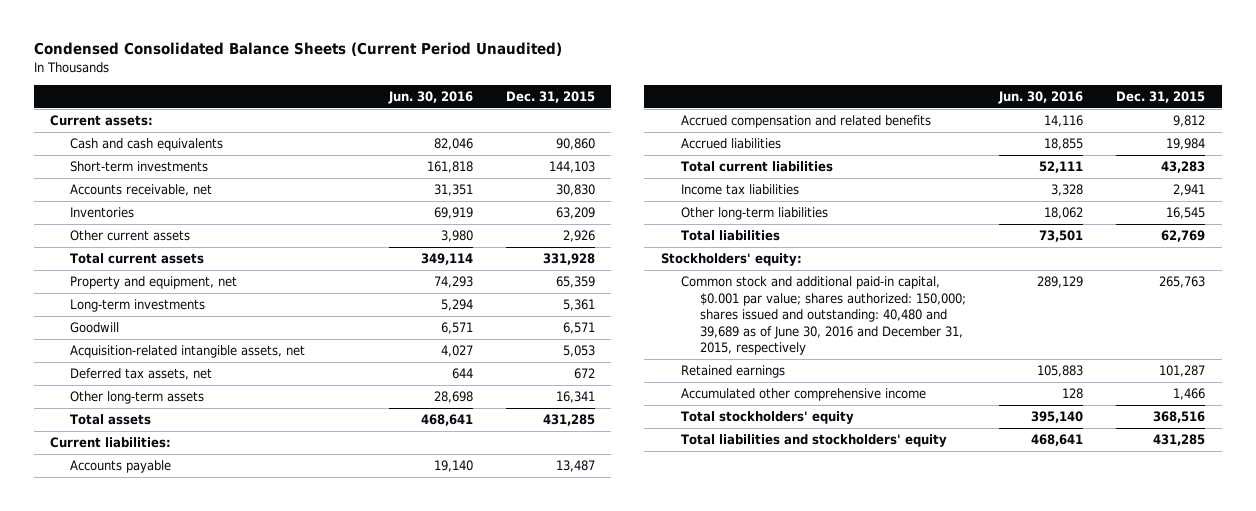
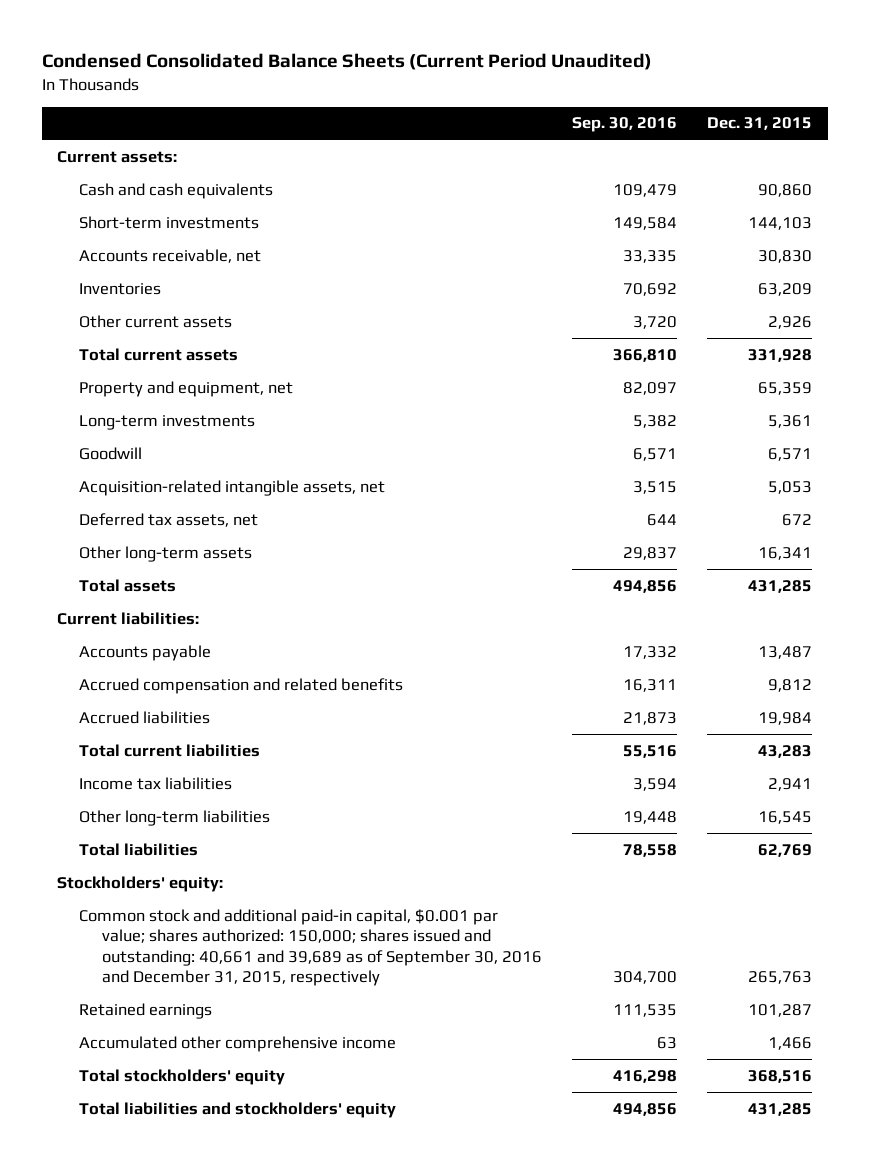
[387,91,473,105] Jun. 30, 2016 -> none
none -> [572,117,678,133] Sep. 30, 2016
[680,276,967,356] Common stock and additional paid-in capital, $0.001 par value; shares authorized: 150,000; shares issued and outstanding: 40,480 and 39,689 as of June 30, 2016 and December 31, 2015, respectively -> [79,908,542,987] Common stock and additional paid-in capital, $0.001 par value; shares authorized: 150,000; shares issued and outstanding: 40,661 and 39,689 as of September 30, 2016 and December 31, 2015, respectively

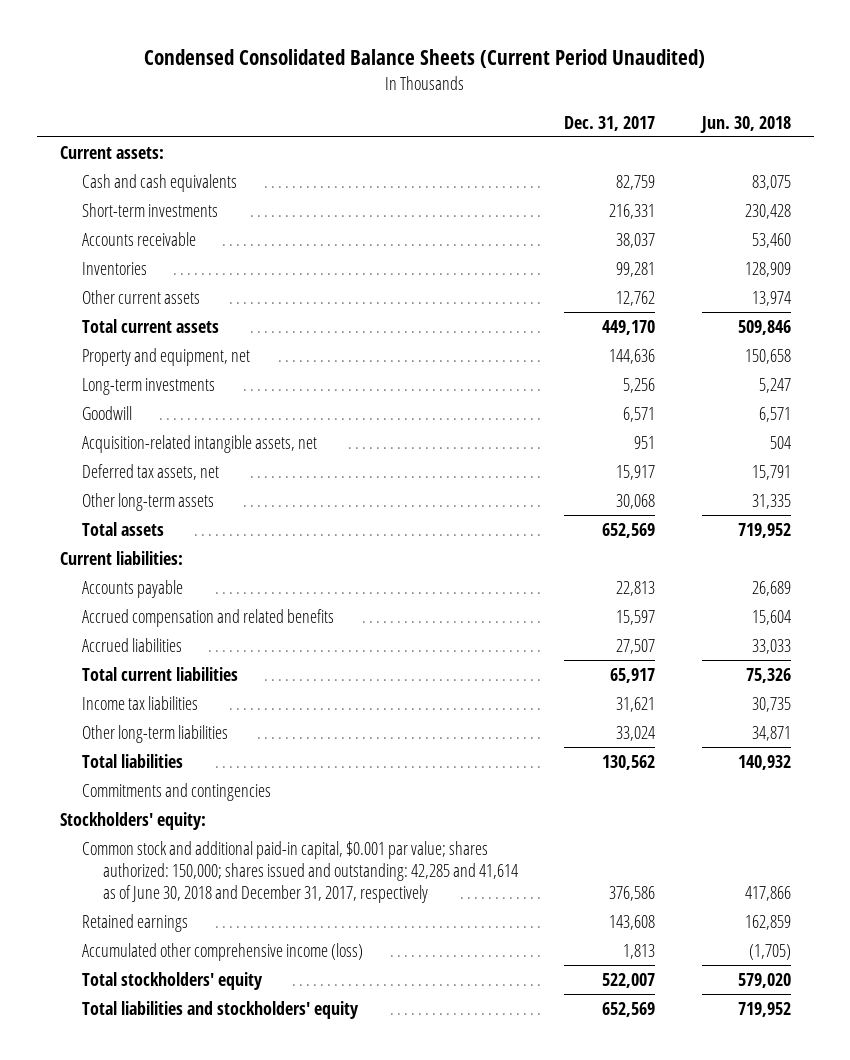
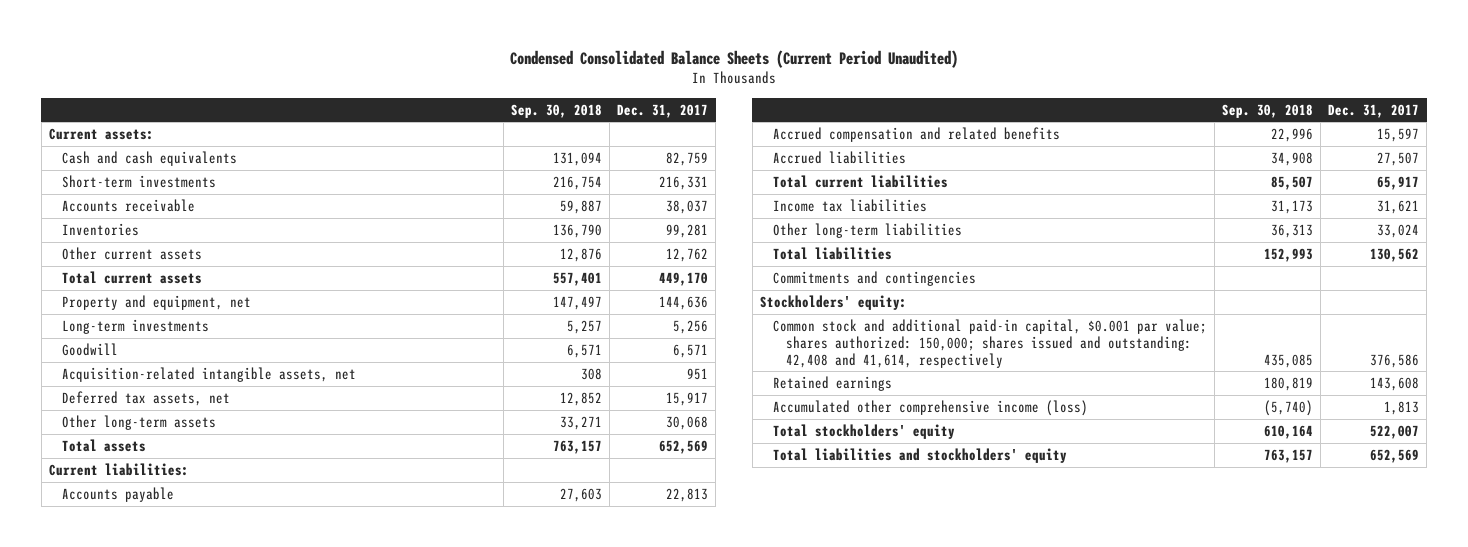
[699,115,791,133] Jun. 30, 2018 -> none
none -> [511,103,603,118] Sep. 30, 2018
[81,840,519,903] Common stock and additional paid-in capital, $0.001 par value; shares authorized: 150,000; shares issued and outstanding: 42,285 and 41,614 as of June 30, 2018 and December 31, 2017, respectively -> [772,318,1207,368] Common stock and additional paid-in capital, $0.001 par value; shares authorized: 150,000; shares issued and outstanding: 42,408 and 41,614, respectively

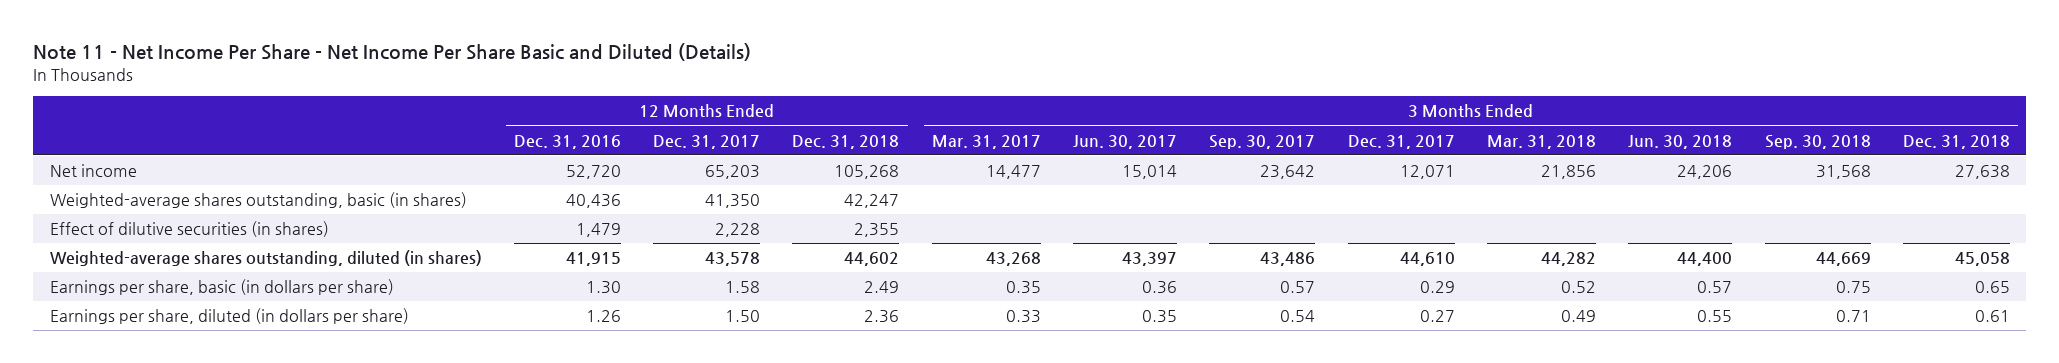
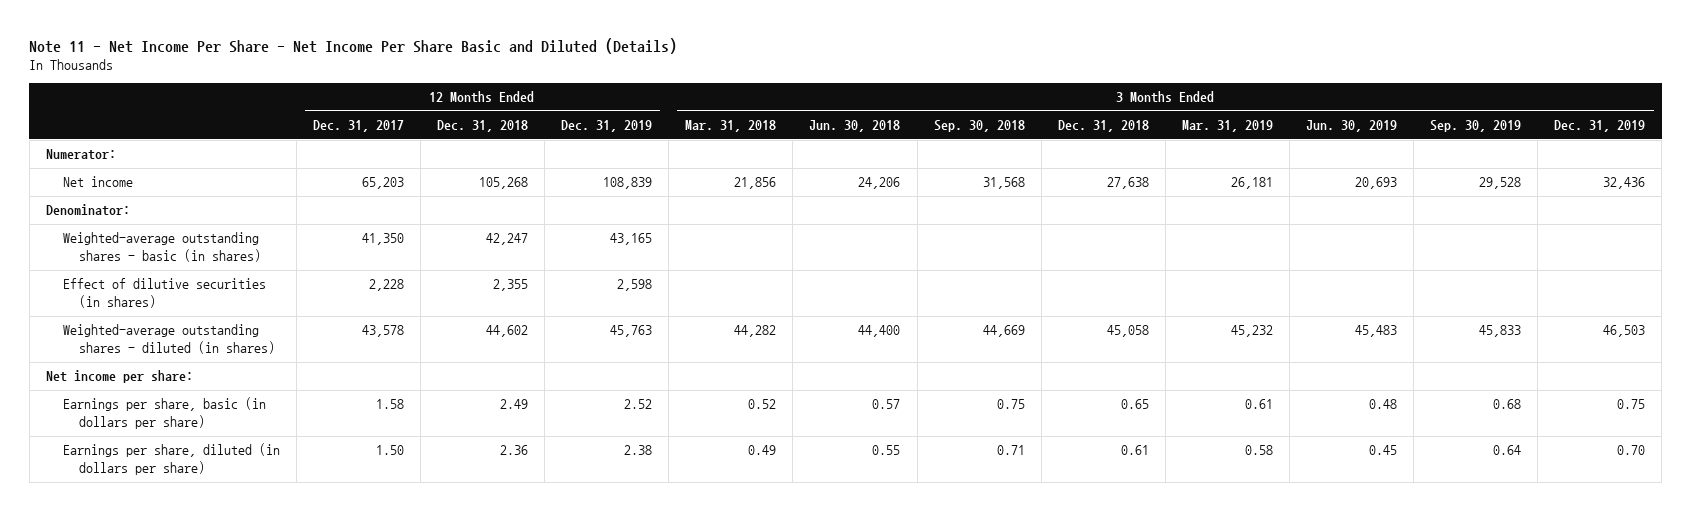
[513,134,621,149] Dec. 31, 2016 -> none
[931,134,1041,149] Mar. 31, 2017 -> none
[1073,134,1178,149] Jun. 30, 2017 -> none
[1209,134,1316,149] Sep. 30, 2017 -> none
[1347,134,1455,149] Dec. 31, 2017 -> none
none -> [561,120,653,133] Dec. 31, 2019
none -> [1181,120,1273,133] Mar. 31, 2019
none -> [1306,120,1398,133] Jun. 30, 2019
none -> [1430,120,1522,133] Sep. 30, 2019
none -> [1554,120,1646,133] Dec. 31, 2019
none -> [46,149,117,161] Numerator:
none -> [46,204,131,217] Denominator:
[49,192,467,209] Weighted-average shares outstanding, basic (in shares) -> [62,232,262,262] Weighted-average outstanding shares - basic (in shares)
[49,250,482,267] Weighted-average shares outstanding, diluted (in shares) -> [62,324,276,354] Weighted-average outstanding shares - diluted (in shares)
none -> [46,370,194,384] Net income per share:

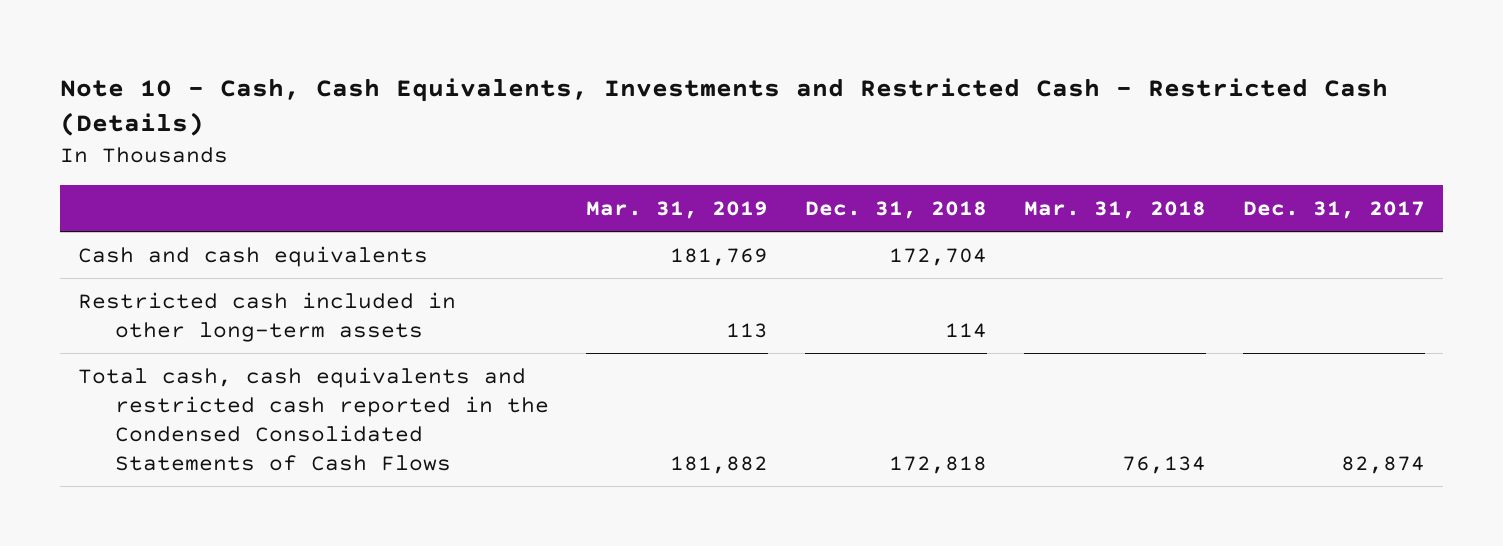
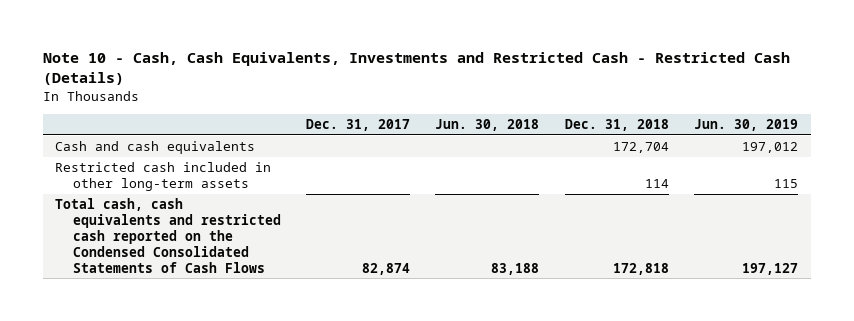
[585,201,768,220] Mar. 31, 2019 -> none
[1023,201,1206,220] Mar. 31, 2018 -> none
none -> [435,119,540,132] Jun. 30, 2018
none -> [694,119,799,132] Jun. 30, 2019
[78,366,549,471] Total cash, cash equivalents and restricted cash reported in the Condensed Consolidated Statements of Cash Flows -> [55,198,281,273] Total cash, cash equivalents and restricted cash reported on the Condensed Consolidated Statements of Cash Flows

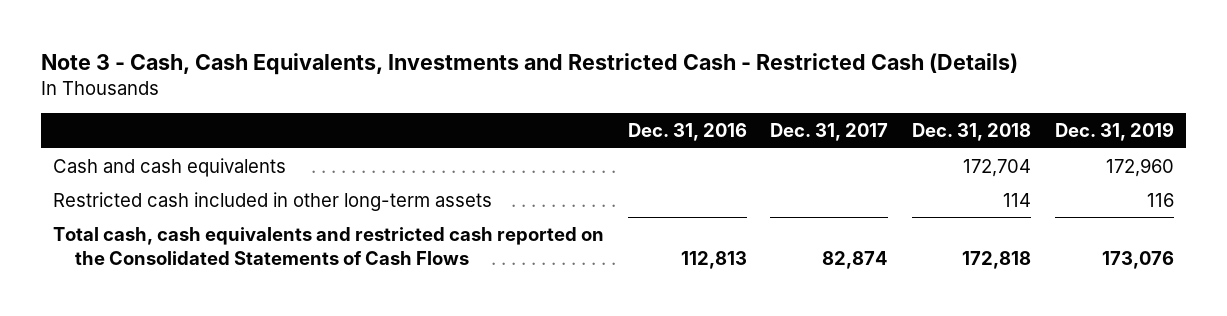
[42,52,790,86] Note 10 - Cash, Cash Equivalents, Investments and Restricted Cash - Restricted Cash (Details) -> [41,52,1019,75] Note 3 - Cash, Cash Equivalents, Investments and Restricted Cash - Restricted Cash (Details)
[435,119,540,132] Jun. 30, 2018 -> none
[694,119,799,132] Jun. 30, 2019 -> none
none -> [627,123,747,142] Dec. 31, 2016
none -> [1054,122,1174,142] Dec. 31, 2019
[55,198,281,273] Total cash, cash equivalents and restricted cash reported on the Condensed Consolidated Statements of Cash Flows -> [52,227,604,265] Total cash, cash equivalents and restricted cash reported on the Consolidated Statements of Cash Flows

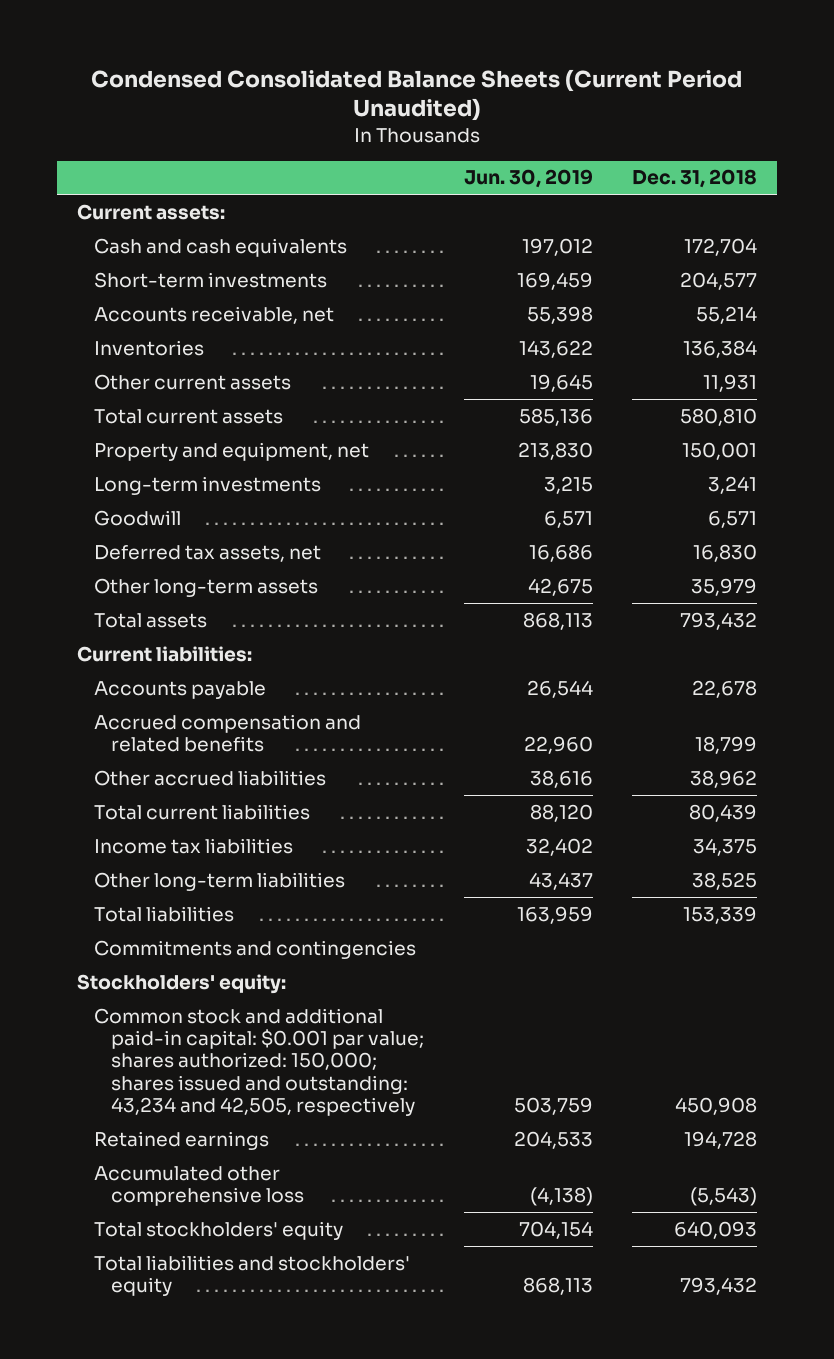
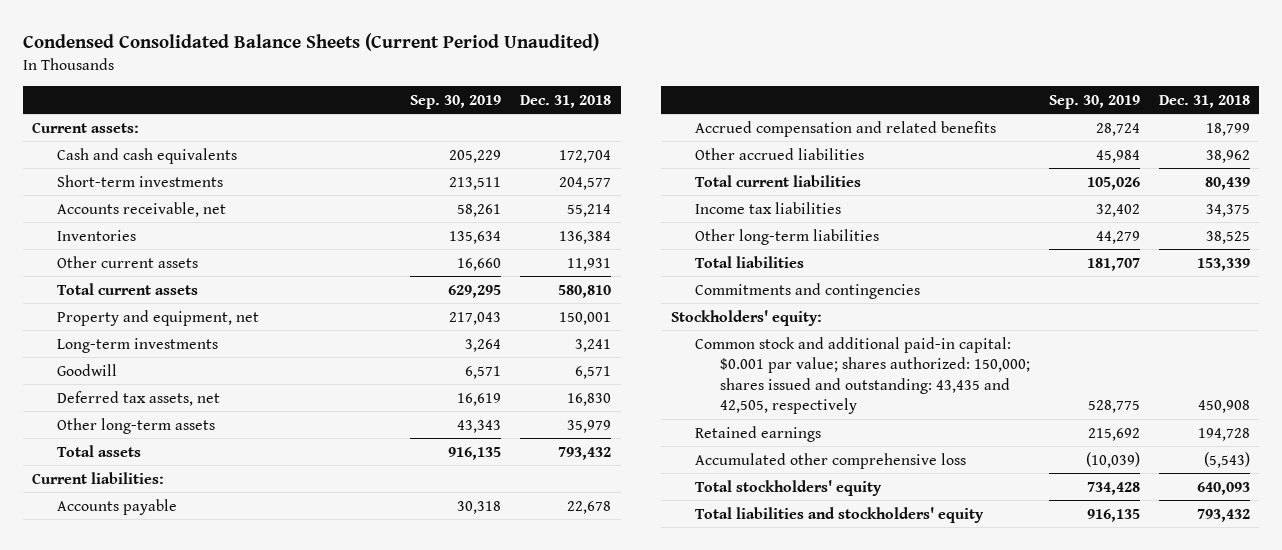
[463,169,593,189] Jun. 30, 2019 -> none
none -> [410,94,502,109] Sep. 30, 2019
[94,1007,425,1116] Common stock and additional paid-in capital: $0.001 par value; shares authorized: 150,000; shares issued and outstanding: 43,234 and 42,505, respectively -> [695,336,1030,415] Common stock and additional paid-in capital: $0.001 par value; shares authorized: 150,000; shares issued and outstanding: 43,435 and 42,505, respectively

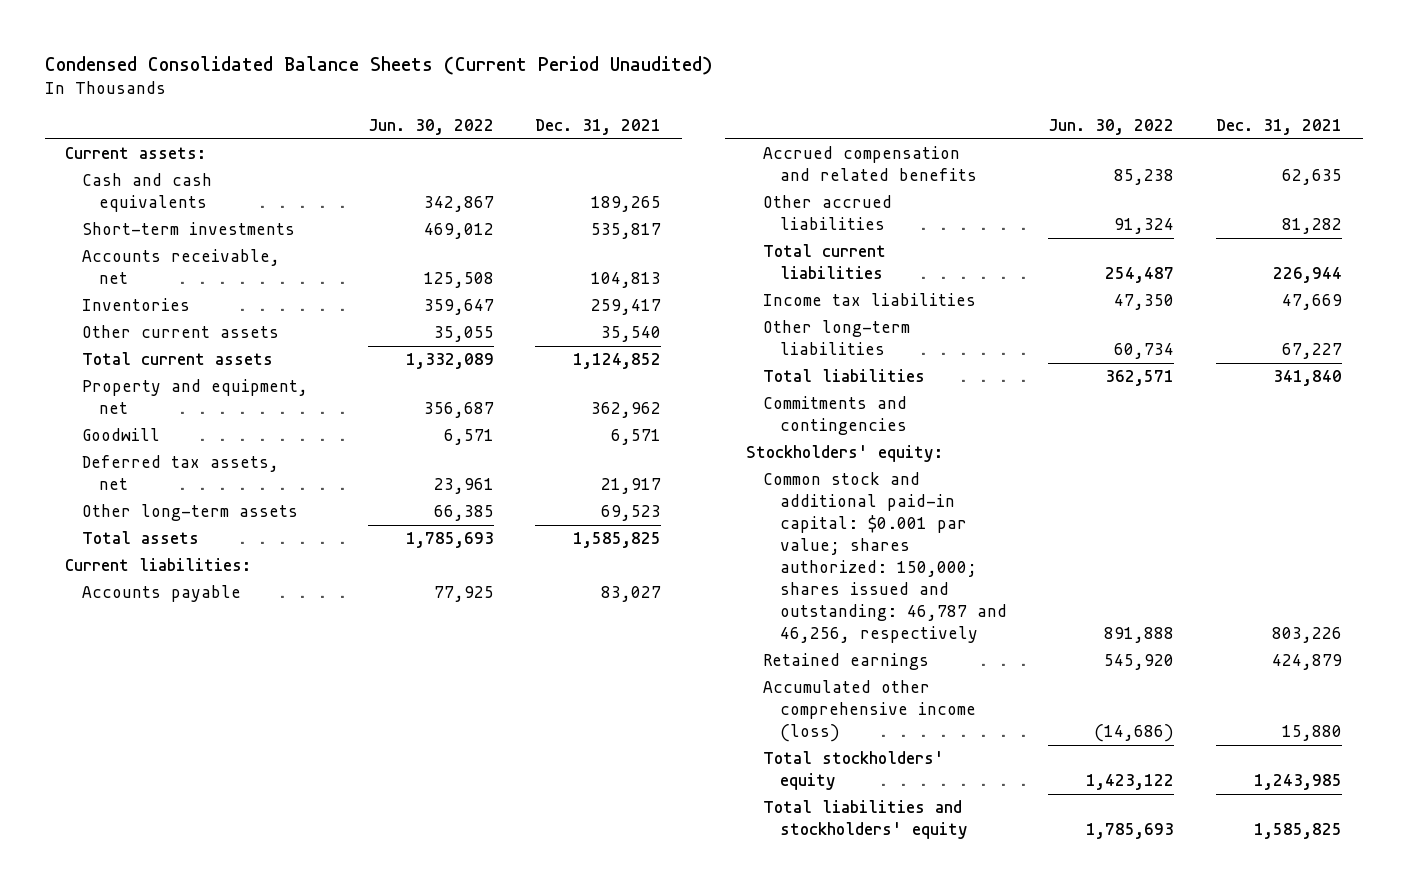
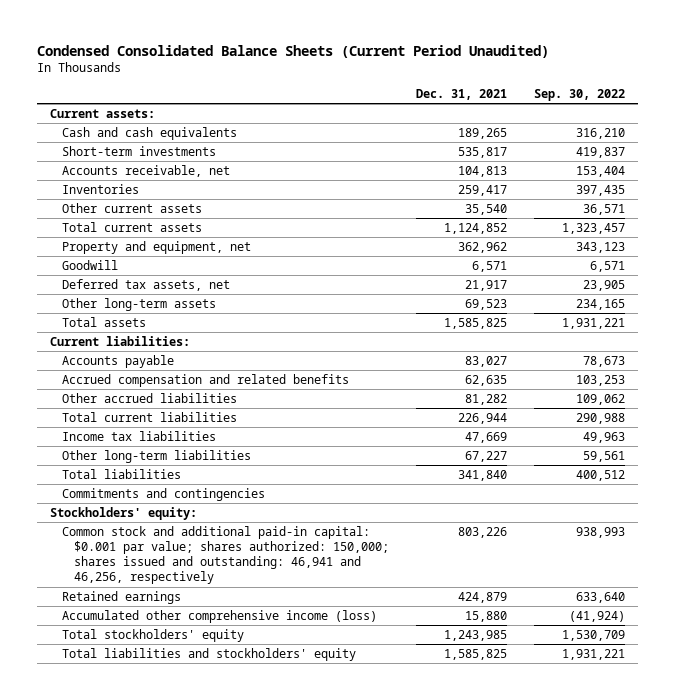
[367,118,494,135] Jun. 30, 2022 -> none
none -> [533,88,625,101] Sep. 30, 2022
[762,472,1007,644] Common stock and additional paid-in capital: $0.001 par value; shares authorized: 150,000; shares issued and outstanding: 46,787 and 46,256, respectively -> [62,525,390,585] Common stock and additional paid-in capital: $0.001 par value; shares authorized: 150,000; shares issued and outstanding: 46,941 and 46,256, respectively

